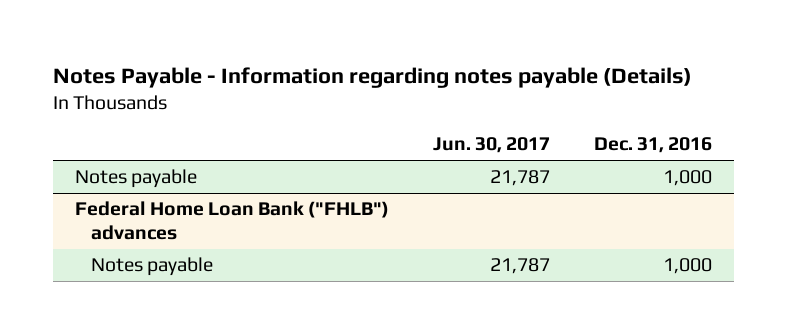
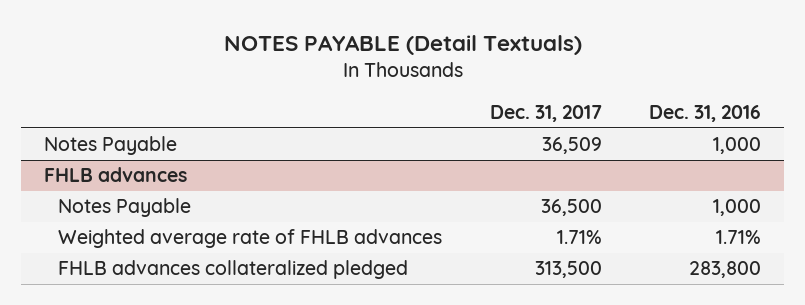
[52,66,692,88] Notes Payable - Information regarding notes payable (Details) -> [223,35,582,56] NOTES PAYABLE (Detail Textuals)
[432,137,550,154] Jun. 30, 2017 -> none
none -> [489,105,602,123] Dec. 31, 2017
[74,169,197,189] Notes payable -> [44,136,178,156] Notes Payable
[74,201,389,241] Federal Home Loan Bank ("FHLB") advances -> [44,167,188,183] FHLB advances
[90,257,213,277] Notes payable -> [58,198,192,218] Notes Payable
none -> [58,229,443,249] Weighted average rate of FHLB advances
none -> [58,260,409,280] FHLB advances collateralized pledged

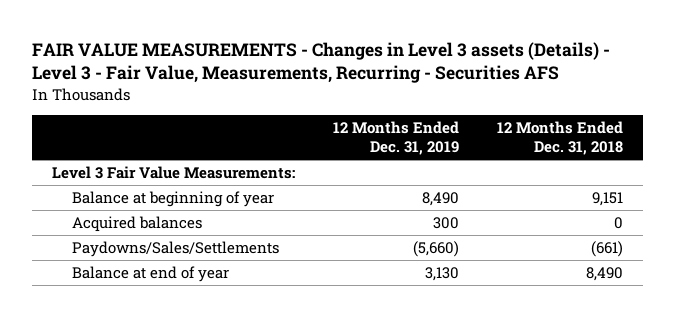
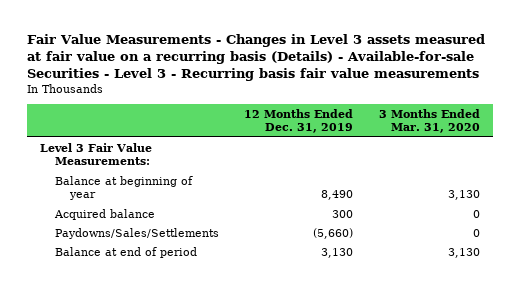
[32,41,611,84] FAIR VALUE MEASUREMENTS - Changes in Level 3 assets (Details) - Level 3 - Fair Value, Measurements, Recurring - Securities AFS -> [26,34,485,82] Fair Value Measurements - Changes in Level 3 assets measured at fair value on a recurring basis (Details) - Available-for-sale Securities - Level 3 - Recurring basis fair value measurements
[497,120,624,155] 12 Months Ended Dec. 31, 2018 -> none
none -> [378,108,480,134] 3 Months Ended Mar. 31, 2020
[71,216,202,233] Acquired balances -> [53,208,155,220] Acquired balance
[71,266,229,283] Balance at end of year -> [54,246,197,258] Balance at end of period

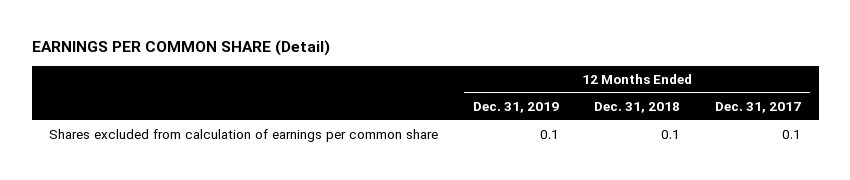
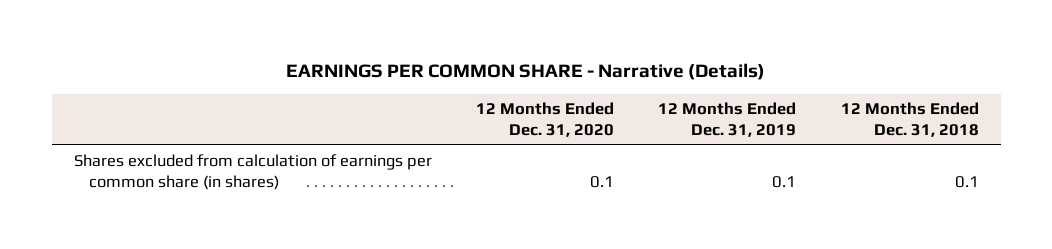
[31,40,330,57] EARNINGS PER COMMON SHARE (Detail) -> [286,63,766,81] EARNINGS PER COMMON SHARE - Narrative (Details)
[715,102,802,114] Dec. 31, 2017 -> none
none -> [476,101,615,138] 12 Months Ended Dec. 31, 2020
[49,129,439,143] Shares excluded from calculation of earnings per common share -> [73,153,432,191] Shares excluded from calculation of earnings per common share (in shares)

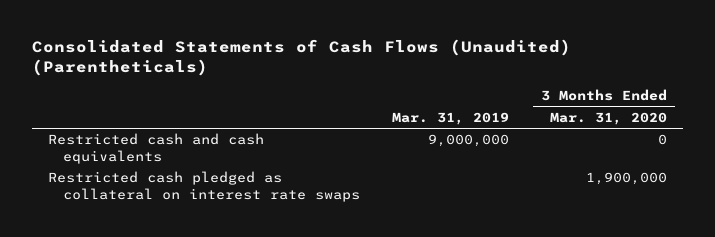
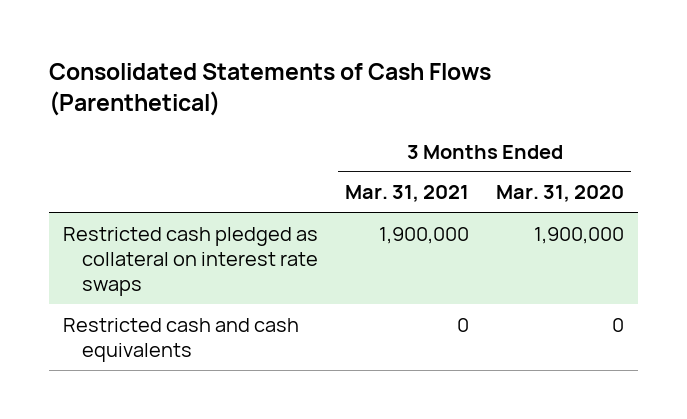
[31,38,571,76] Consolidated Statements of Cash Flows (Unaudited) (Parentheticals) -> [48,63,491,117] Consolidated Statements of Cash Flows (Parenthetical)
[392,111,510,125] Mar. 31, 2019 -> none
none -> [345,185,470,203] Mar. 31, 2021
[47,133,264,164] Restricted cash and cash equivalents -> [62,317,299,362] Restricted cash and cash equivalents

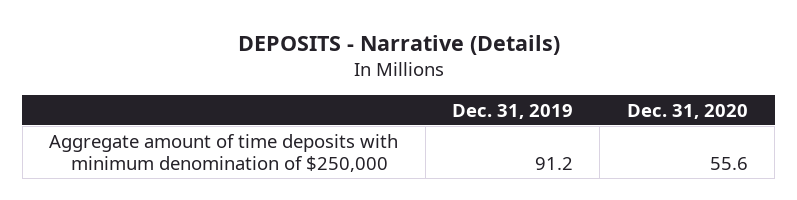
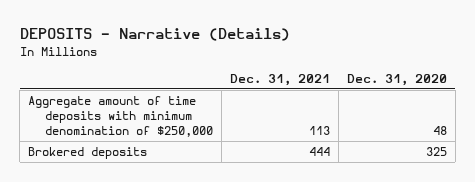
[452,103,574,119] Dec. 31, 2019 -> none
none -> [230,73,331,86] Dec. 31, 2021
[709,156,748,170] 55.6 -> [433,126,448,136] 48
none -> [28,147,148,160] Brokered deposits

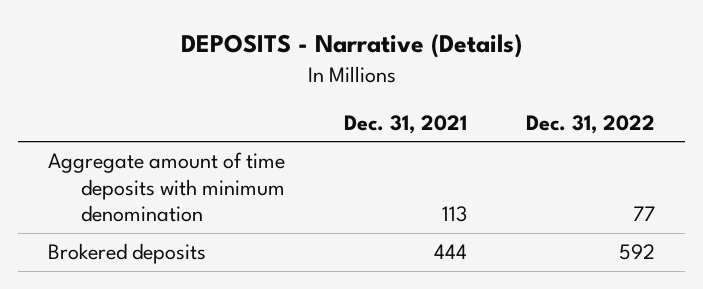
[347,73,448,86] Dec. 31, 2020 -> none
none -> [526,114,656,134] Dec. 31, 2022
[28,96,214,138] Aggregate amount of time deposits with minimum denomination of $250,000 -> [47,152,285,223] Aggregate amount of time deposits with minimum denomination

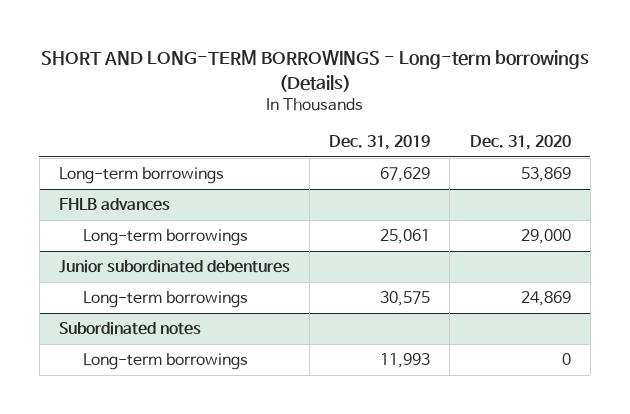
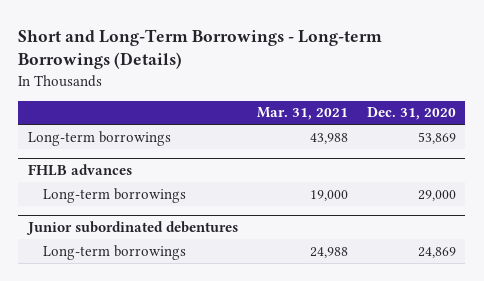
[40,49,589,92] SHORT AND LONG-TERM BORROWINGS - Long-term borrowings (Details) -> [18,28,383,70] Short and Long-Term Borrowings - Long-term Borrowings (Details)
[329,135,431,151] Dec. 31, 2019 -> none
none -> [256,107,348,121] Mar. 31, 2021
[59,322,202,336] Subordinated notes -> none
[82,353,248,371] Long-term borrowings -> none

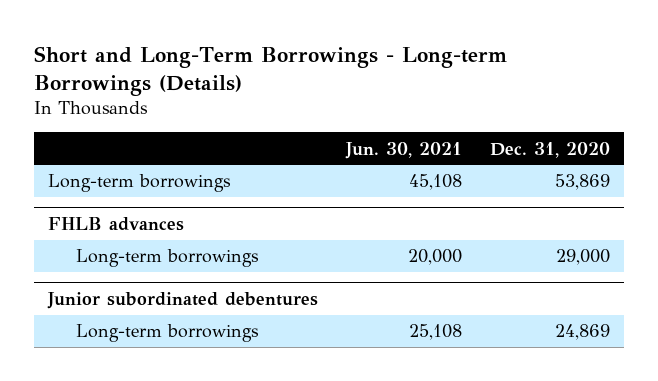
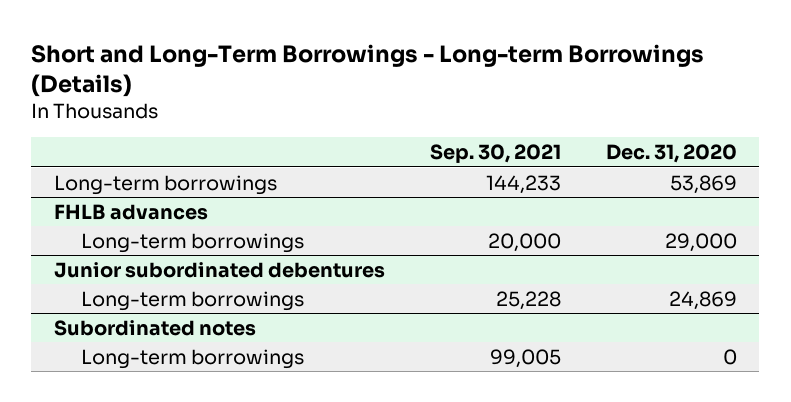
[344,141,462,159] Jun. 30, 2021 -> none
none -> [429,144,561,164] Sep. 30, 2021
none -> [53,319,256,336] Subordinated notes
none -> [80,348,304,369] Long-term borrowings

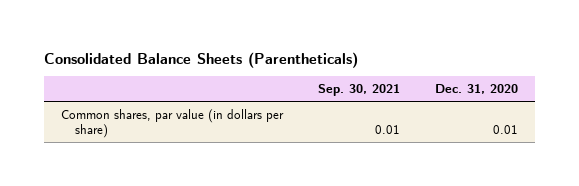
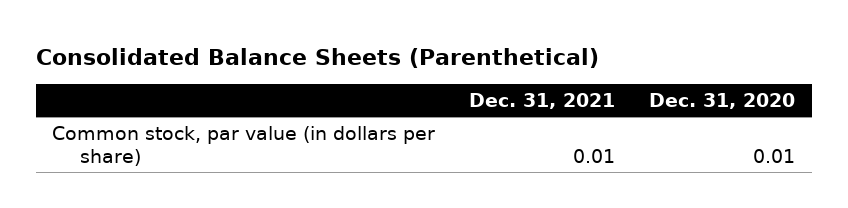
[44,51,359,68] Consolidated Balance Sheets (Parentheticals) -> [35,48,599,69] Consolidated Balance Sheets (Parenthetical)
[318,84,401,97] Sep. 30, 2021 -> none
none -> [469,93,616,110] Dec. 31, 2021
[61,108,285,139] Common shares, par value (in dollars per share) -> [52,125,436,167] Common stock, par value (in dollars per share)

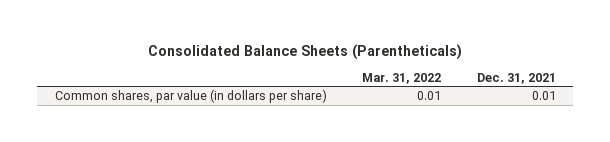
[35,48,599,69] Consolidated Balance Sheets (Parenthetical) -> [148,44,463,61] Consolidated Balance Sheets (Parentheticals)
[649,93,796,110] Dec. 31, 2020 -> none
none -> [362,72,442,84] Mar. 31, 2022
[52,125,436,167] Common stock, par value (in dollars per share) -> [54,89,327,104] Common shares, par value (in dollars per share)

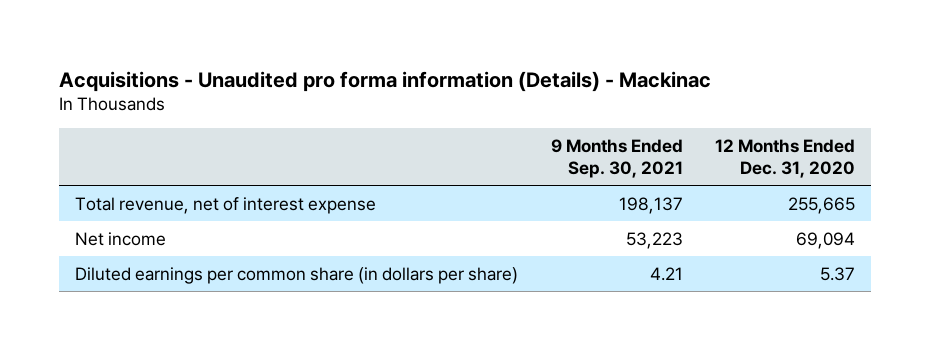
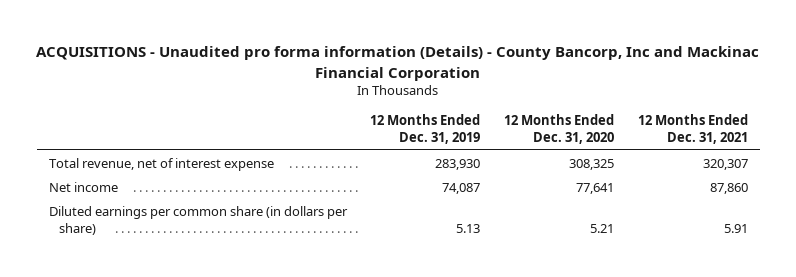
[59,70,712,92] Acquisitions - Unaudited pro forma information (Details) - Mackinac -> [36,46,760,81] ACQUISITIONS - Unaudited pro forma information (Details) - County Bancorp, Inc and Mackinac Financial Corporation
[550,138,683,178] 9 Months Ended Sep. 30, 2021 -> none
none -> [370,114,481,145] 12 Months Ended Dec. 31, 2019
none -> [637,114,748,145] 12 Months Ended Dec. 31, 2021
[787,196,855,214] 255,665 -> [569,158,615,170] 308,325
[795,231,855,249] 69,094 -> [576,182,615,194] 77,641
[819,266,855,281] 5.37 -> [590,223,615,233] 5.21

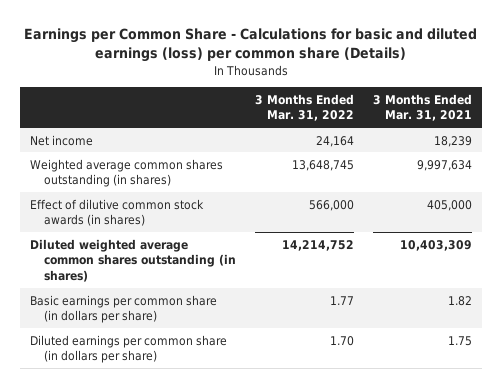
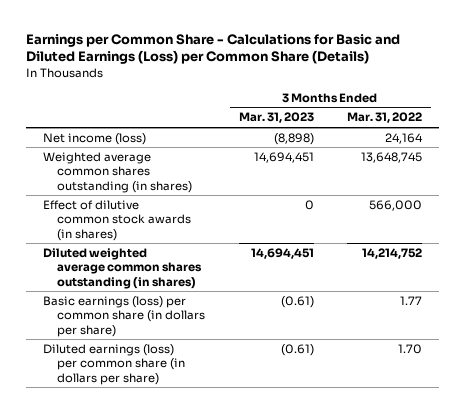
[24,28,478,63] Earnings per Common Share - Calculations for basic and diluted earnings (loss) per common share (Details) -> [26,33,401,65] Earnings per Common Share - Calculations for Basic and Diluted Earnings (Loss) per Common Share (Details)
[373,93,473,122] 3 Months Ended Mar. 31, 2021 -> none
none -> [238,112,314,124] Mar. 31, 2023
[29,134,93,146] Net income -> [42,132,146,145] Net income (loss)
[29,294,217,324] Basic earnings per common share (in dollars per share) -> [42,295,206,337] Basic earnings (loss) per common share (in dollars per share)
[29,334,227,364] Diluted earnings per common share (in dollars per share) -> [42,343,186,385] Diluted earnings (loss) per common share (in dollars per share)

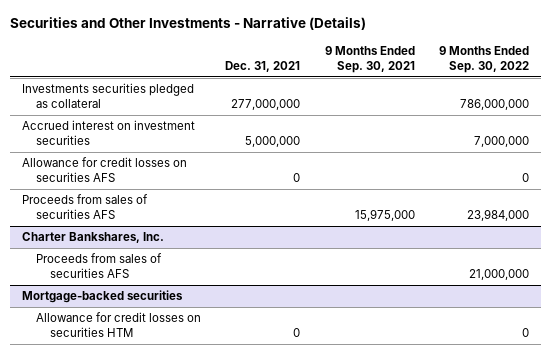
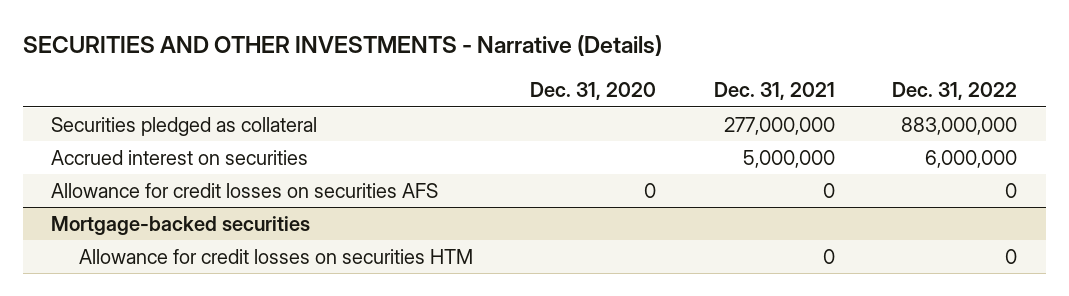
[9,17,366,31] Securities and Other Investments - Narrative (Details) -> [22,35,662,57] SECURITIES AND OTHER INVESTMENTS - Narrative (Details)
[324,46,415,74] 9 Months Ended Sep. 30, 2021 -> none
[438,46,529,74] 9 Months Ended Sep. 30, 2022 -> none
none -> [530,82,657,101] Dec. 31, 2020
none -> [892,82,1018,101] Dec. 31, 2022
[21,83,194,109] Investments securities pledged as collateral -> [51,116,318,136] Securities pledged as collateral
[21,120,195,146] Accrued interest on investment securities -> [51,149,309,165] Accrued interest on securities
[21,194,148,220] Proceeds from sales of securities AFS -> none
[21,232,164,244] Charter Bankshares, Inc. -> none
[35,253,162,279] Proceeds from sales of securities AFS -> none

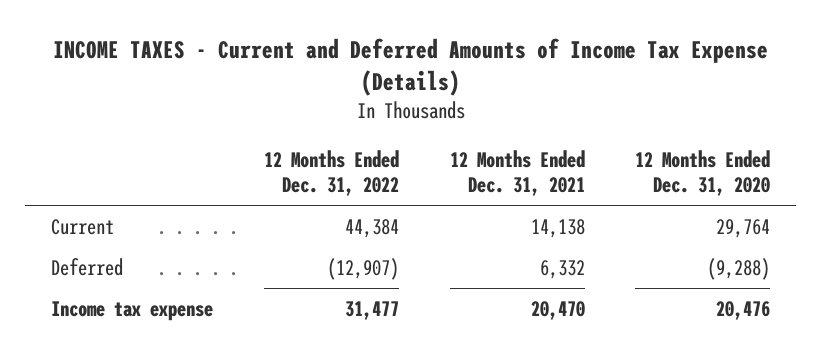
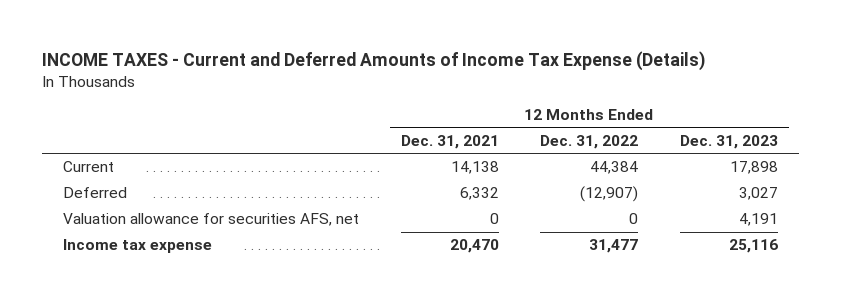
[635,149,771,196] 12 Months Ended Dec. 31, 2020 -> none
none -> [680,134,779,149] Dec. 31, 2023
none -> [62,213,359,227] Valuation allowance for securities AFS, net

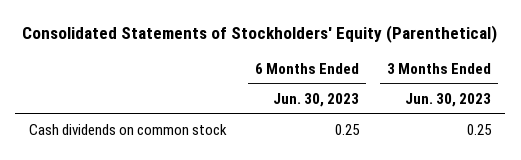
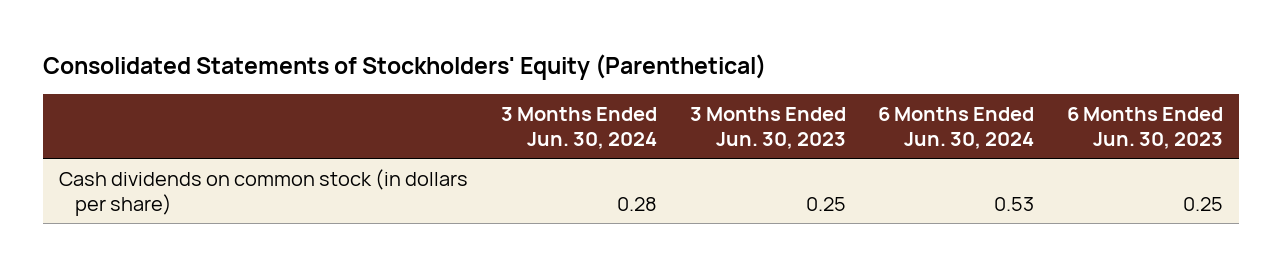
none -> [501,106,658,150] 3 Months Ended Jun. 30, 2024
none -> [878,106,1035,150] 6 Months Ended Jun. 30, 2024
[29,124,228,136] Cash dividends on common stock -> [59,168,469,216] Cash dividends on common stock (in dollars per share)

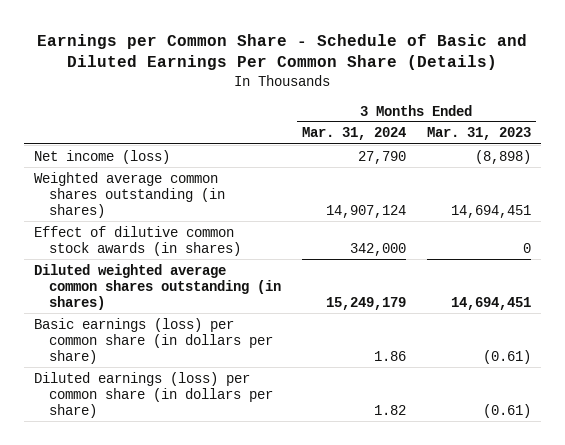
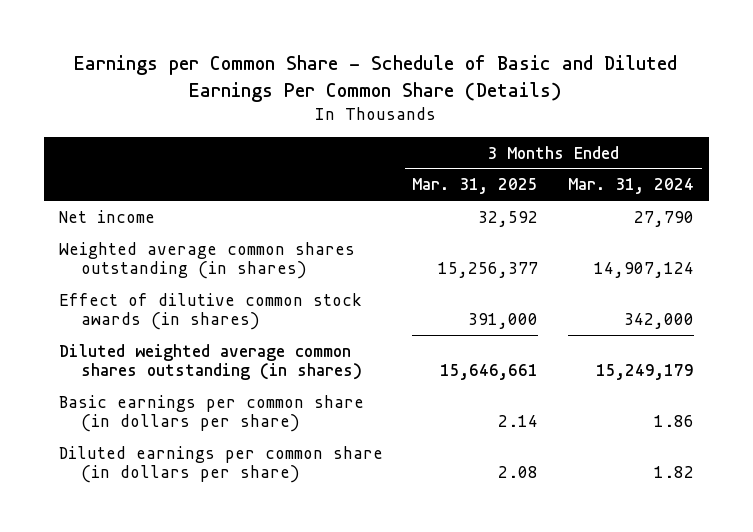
[426,127,531,141] Mar. 31, 2023 -> none
none -> [412,178,539,195] Mar. 31, 2025
[34,149,171,164] Net income (loss) -> [58,209,155,223] Net income
[34,317,273,364] Basic earnings (loss) per common share (in dollars per share) -> [58,394,364,433] Basic earnings per common share (in dollars per share)
[34,371,273,418] Diluted earnings (loss) per common share (in dollars per share) -> [58,445,383,484] Diluted earnings per common share (in dollars per share)

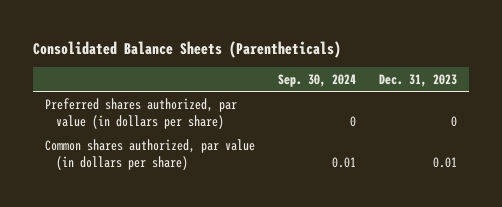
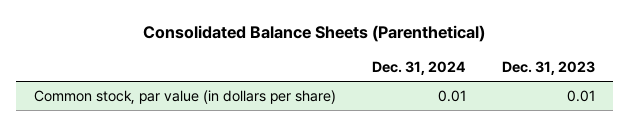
[33,40,342,58] Consolidated Balance Sheets (Parentheticals) -> [143,25,486,43] Consolidated Balance Sheets (Parenthetical)
[277,73,356,87] Sep. 30, 2024 -> none
none -> [371,61,466,76] Dec. 31, 2024
[44,97,237,129] Preferred shares authorized, par value (in dollars per share) -> none
[44,138,255,170] Common shares authorized, par value (in dollars per share) -> [33,90,336,105] Common stock, par value (in dollars per share)

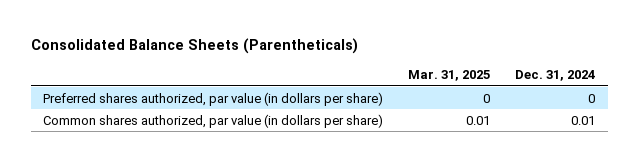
[143,25,486,43] Consolidated Balance Sheets (Parenthetical) -> [30,38,358,55] Consolidated Balance Sheets (Parentheticals)
[501,61,595,76] Dec. 31, 2023 -> none
none -> [408,70,491,82] Mar. 31, 2025
none -> [43,91,384,106] Preferred shares authorized, par value (in dollars per share)
[33,90,336,105] Common stock, par value (in dollars per share) -> [43,113,384,128] Common shares authorized, par value (in dollars per share)

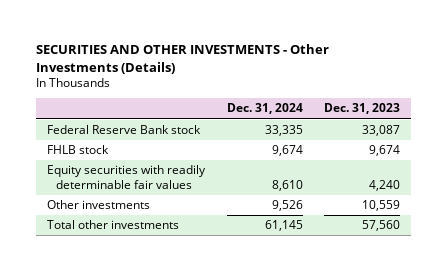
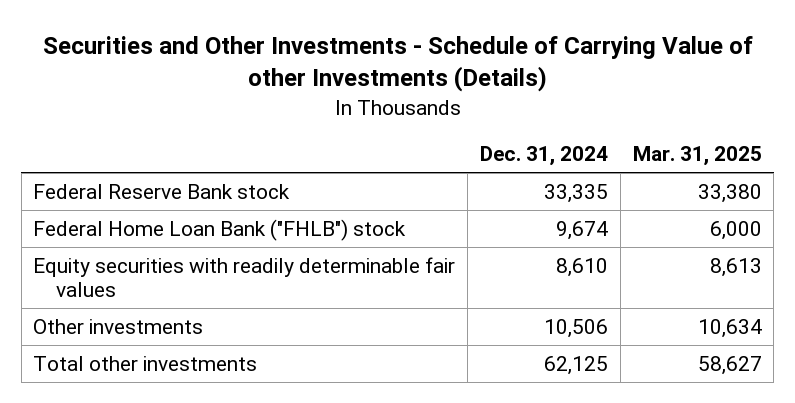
[36,43,330,74] SECURITIES AND OTHER INVESTMENTS - Other Investments (Details) -> [42,35,753,93] Securities and Other Investments - Schedule of Carrying Value of other Investments (Details)
[323,103,400,115] Dec. 31, 2023 -> none
none -> [632,146,762,167] Mar. 31, 2025
[47,145,110,155] FHLB stock -> [33,218,407,241] Federal Home Loan Bank ("FHLB") stock
[271,200,303,212] 9,526 -> [544,318,609,338] 10,506
[264,220,303,232] 61,145 -> [544,355,609,375] 62,125

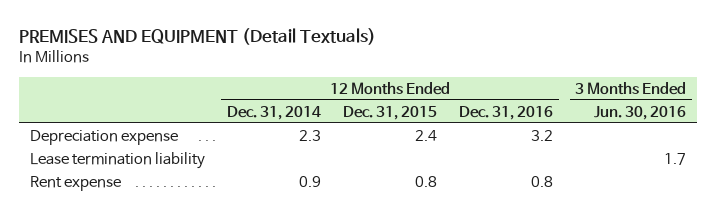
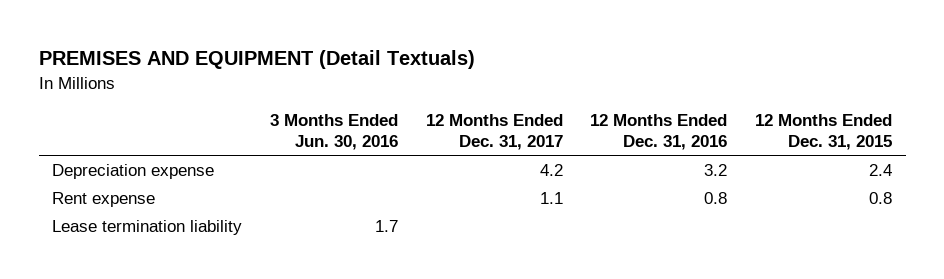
[226,105,321,120] Dec. 31, 2014 -> none
none -> [425,114,563,151] 12 Months Ended Dec. 31, 2017
[29,151,205,169] Lease termination liability -> [52,220,243,236] Lease termination liability

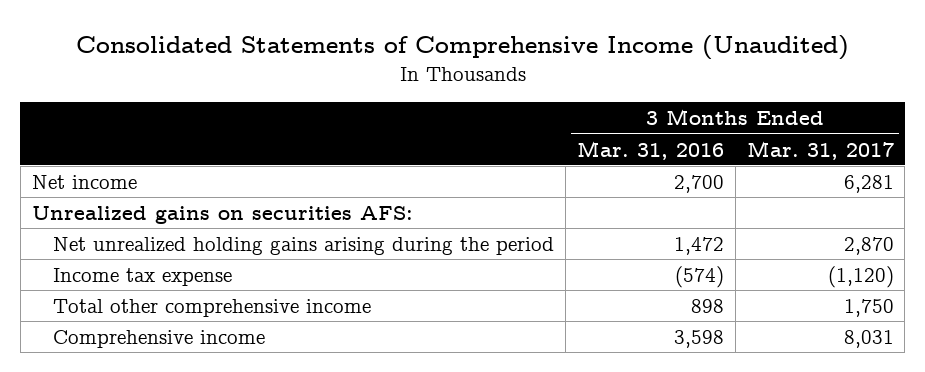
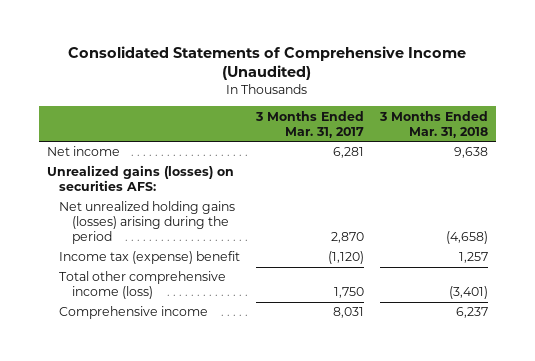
[576,140,724,160] Mar. 31, 2016 -> none
none -> [379,110,489,138] 3 Months Ended Mar. 31, 2018
[31,205,413,224] Unrealized gains on securities AFS: -> [46,165,234,192] Unrealized gains (losses) on securities AFS:
[52,236,554,255] Net unrealized holding gains arising during the period -> [59,201,236,245] Net unrealized holding gains (losses) arising during the period
[52,267,232,286] Income tax expense -> [59,251,241,265] Income tax (expense) benefit
[52,298,371,317] Total other comprehensive income -> [59,271,227,300] Total other comprehensive income (loss)

